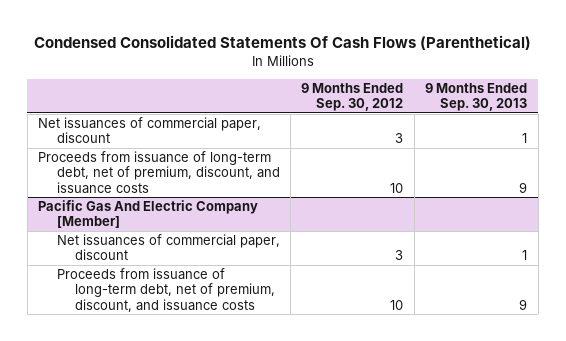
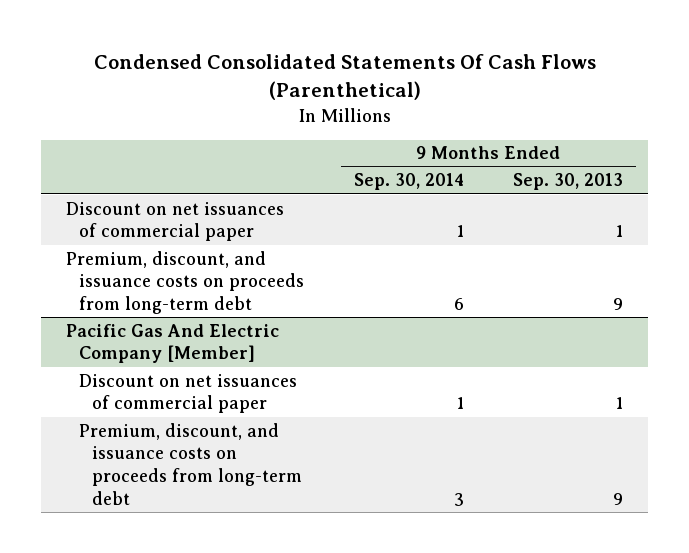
[301,82,404,112] 9 Months Ended Sep. 30, 2012 -> none
none -> [353,173,464,191] Sep. 30, 2014
[38,117,262,144] Net issuances of commercial paper, discount -> [66,201,285,242] Discount on net issuances of commercial paper
[38,151,280,194] Proceeds from issuance of long-term debt, net of premium, discount, and issuance costs -> [66,250,305,315] Premium, discount, and issuance costs on proceeds from long-term debt
[56,234,280,261] Net issuances of commercial paper, discount -> [79,373,298,414] Discount on net issuances of commercial paper
[56,268,275,312] Proceeds from issuance of long-term debt, net of premium, discount, and issuance costs -> [79,422,302,505] Premium, discount, and issuance costs on proceeds from long-term debt

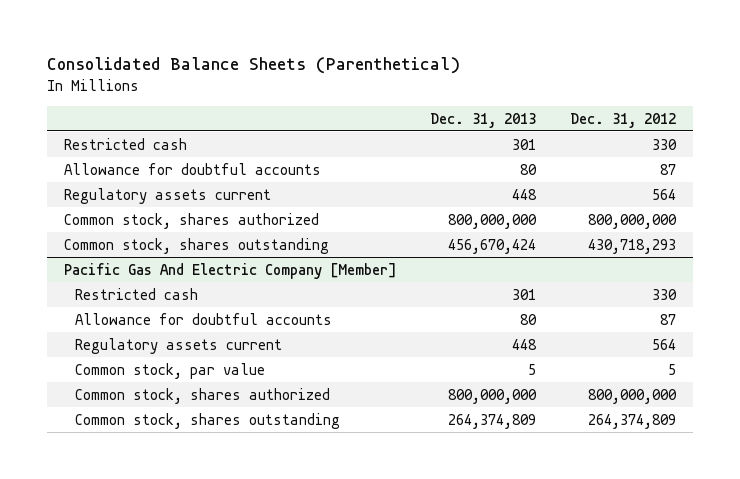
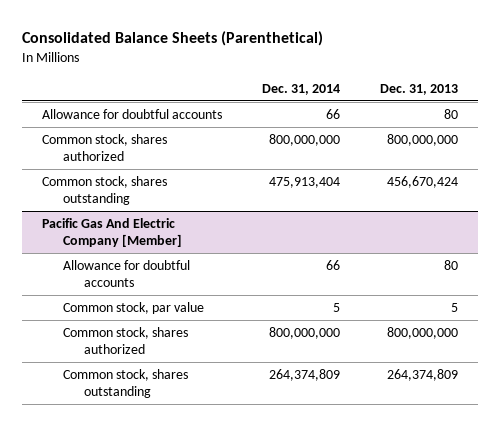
[570,112,677,128] Dec. 31, 2012 -> none
none -> [262,83,341,95] Dec. 31, 2014
[63,137,187,150] Restricted cash -> none
[63,187,271,204] Regulatory assets current -> none
[75,287,199,300] Restricted cash -> none
[75,337,283,354] Regulatory assets current -> none

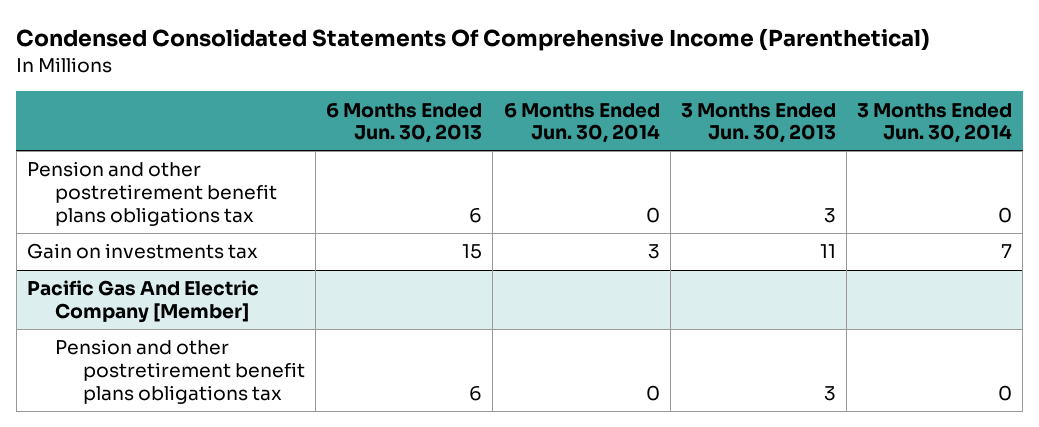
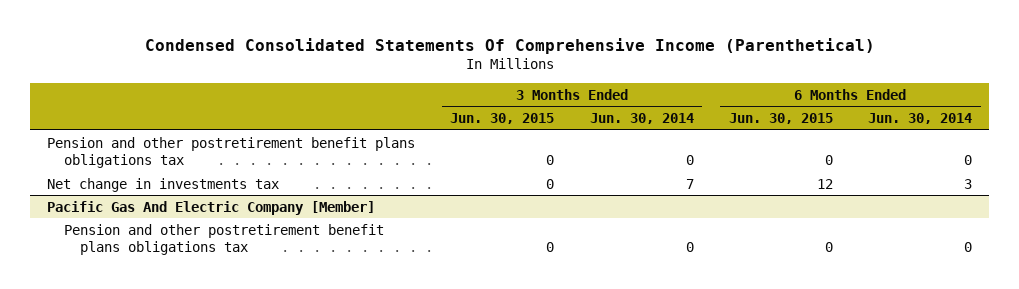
[326,102,483,144] 6 Months Ended Jun. 30, 2013 -> none
[680,102,836,144] 3 Months Ended Jun. 30, 2013 -> none
none -> [450,113,555,125] Jun. 30, 2015
none -> [728,113,833,125] Jun. 30, 2015
[26,243,258,260] Gain on investments tax -> [47,177,280,192] Net change in investments tax

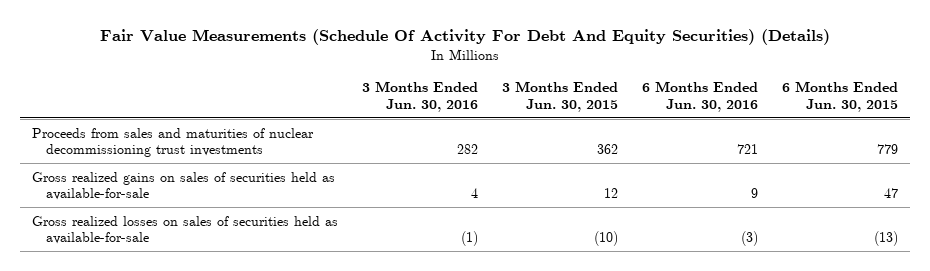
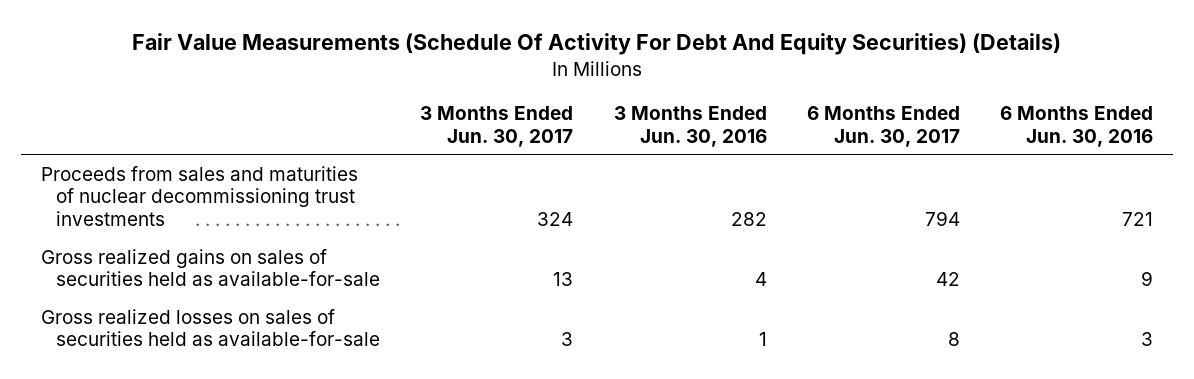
[501,81,618,112] 3 Months Ended Jun. 30, 2015 -> none
[782,81,899,112] 6 Months Ended Jun. 30, 2015 -> none
none -> [420,105,574,147] 3 Months Ended Jun. 30, 2017
none -> [806,105,960,147] 6 Months Ended Jun. 30, 2017
[460,231,478,247] (1) -> [758,332,767,347] 1
[740,231,758,247] (3) -> [1141,332,1154,347] 3

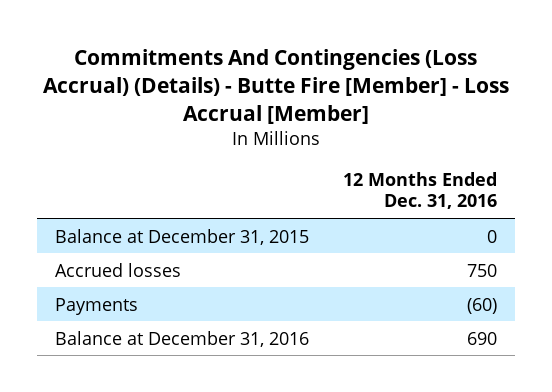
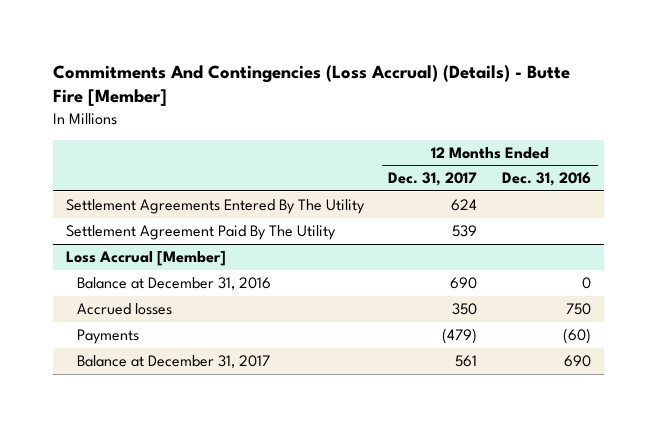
[43,49,510,124] Commitments And Contingencies (Loss Accrual) (Details) - Butte Fire [Member] - Loss Accrual [Member] -> [53,64,571,107] Commitments And Contingencies (Loss Accrual) (Details) - Butte Fire [Member]
none -> [388,172,478,187] Dec. 31, 2017
none -> [65,199,365,215] Settlement Agreements Entered By The Utility
none -> [65,225,336,241] Settlement Agreement Paid By The Utility
none -> [65,251,226,267] Loss Accrual [Member]
[54,228,309,245] Balance at December 31, 2015 -> [77,277,272,291] Balance at December 31, 2016
[54,330,309,347] Balance at December 31, 2016 -> [77,355,271,369] Balance at December 31, 2017

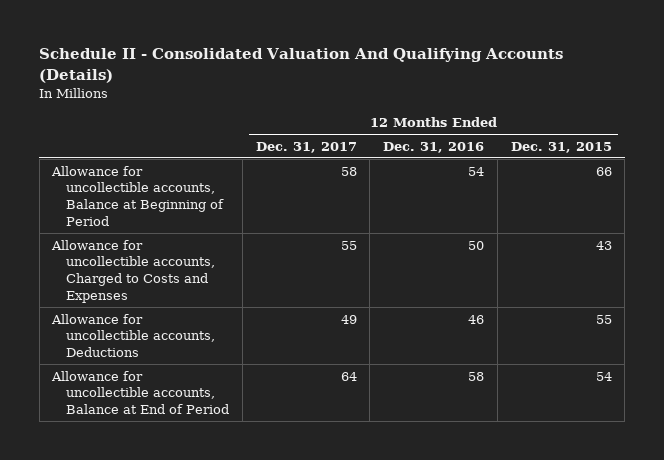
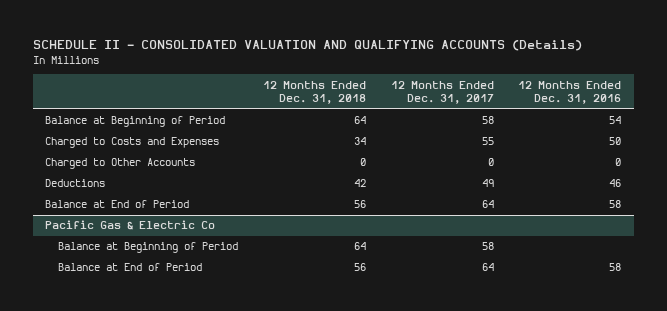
[39,48,564,83] Schedule II - Consolidated Valuation And Qualifying Accounts (Details) -> [33,40,583,52] SCHEDULE II - CONSOLIDATED VALUATION AND QUALIFYING ACCOUNTS (Details)
[510,141,612,153] Dec. 31, 2015 -> none
none -> [263,80,367,105] 12 Months Ended Dec. 31, 2018
[51,165,225,227] Allowance for uncollectible accounts, Balance at Beginning of Period -> [45,116,226,128] Balance at Beginning of Period
[51,239,216,304] Allowance for uncollectible accounts, Charged to Costs and Expenses -> [45,137,220,149] Charged to Costs and Expenses
none -> [45,158,196,170] Charged to Other Accounts
[51,313,216,358] Allowance for uncollectible accounts, Deductions -> [45,179,106,188] Deductions
[51,370,230,415] Allowance for uncollectible accounts, Balance at End of Period -> [45,200,190,209] Balance at End of Period
none -> [45,220,216,231] Pacific Gas & Electric Co
none -> [58,242,239,254] Balance at Beginning of Period
none -> [58,263,203,272] Balance at End of Period

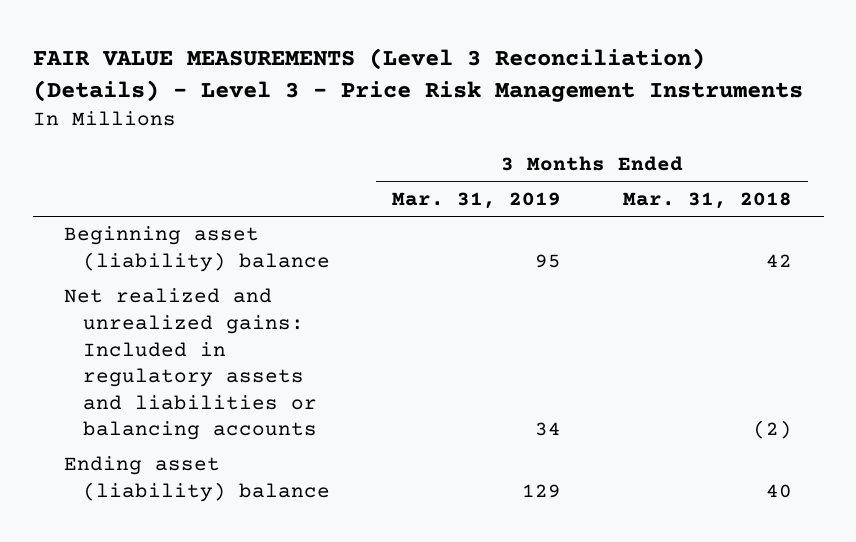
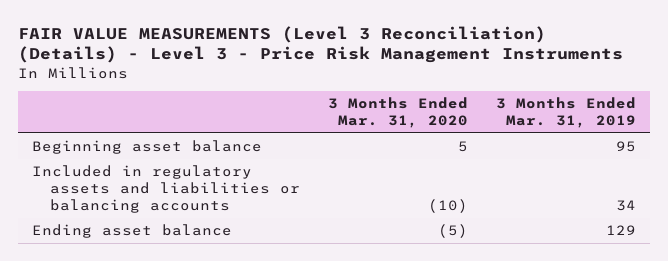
[623,191,793,209] Mar. 31, 2018 -> none
none -> [327,97,468,129] 3 Months Ended Mar. 31, 2020
[63,226,330,273] Beginning asset (liability) balance -> [31,139,262,154] Beginning asset balance
[63,288,317,441] Net realized and unrealized gains: Included in regulatory assets and liabilities or balancing accounts -> [31,164,300,214] Included in regulatory assets and liabilities or balancing accounts
[63,456,330,503] Ending asset (liability) balance -> [31,223,232,238] Ending asset balance

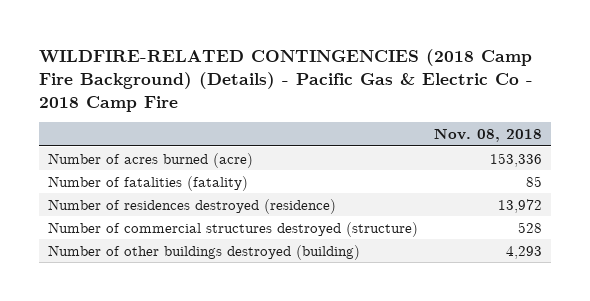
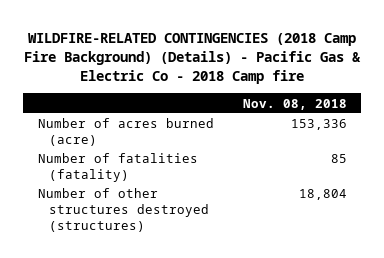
[39,49,534,112] WILDFIRE-RELATED CONTINGENCIES (2018 Camp Fire Background) (Details) - Pacific Gas & Electric Co - 2018 Camp Fire -> [24,32,362,85] WILDFIRE-RELATED CONTINGENCIES (2018 Camp Fire Background) (Details) - Pacific Gas & Electric Co - 2018 Camp fire
[47,198,336,214] Number of residences destroyed (residence) -> none
[47,221,418,237] Number of commercial structures destroyed (structure) -> none
[47,244,360,260] Number of other buildings destroyed (building) -> [37,188,210,232] Number of other structures destroyed (structures)
[506,245,543,259] 4,293 -> [298,189,347,201] 18,804

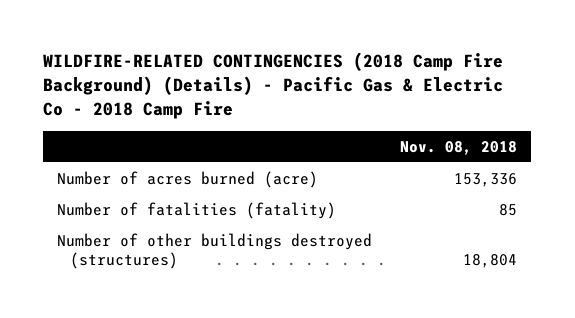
[24,32,362,85] WILDFIRE-RELATED CONTINGENCIES (2018 Camp Fire Background) (Details) - Pacific Gas & Electric Co - 2018 Camp fire -> [43,52,504,120] WILDFIRE-RELATED CONTINGENCIES (2018 Camp Fire Background) (Details) - Pacific Gas & Electric Co - 2018 Camp Fire
[37,188,210,232] Number of other structures destroyed (structures) -> [57,232,373,270] Number of other buildings destroyed (structures)

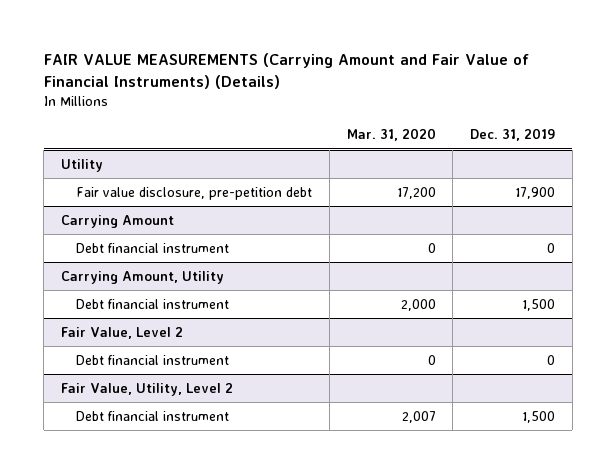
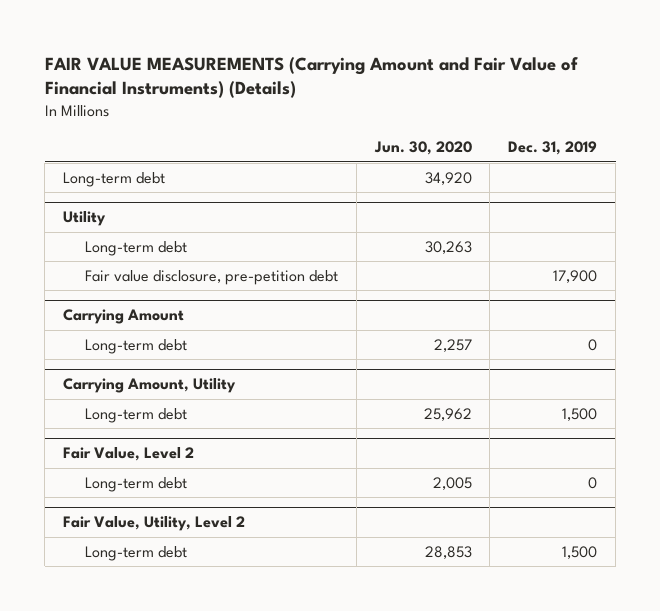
[346,128,436,142] Mar. 31, 2020 -> none
none -> [373,141,472,156] Jun. 30, 2020
none -> [62,171,165,187] Long-term debt
none -> [84,240,187,256] Long-term debt
[76,242,230,253] Debt financial instrument -> [84,338,187,354] Long-term debt
[76,298,230,309] Debt financial instrument -> [84,407,187,423] Long-term debt
[76,354,230,365] Debt financial instrument -> [84,476,187,492] Long-term debt
[76,410,230,421] Debt financial instrument -> [84,545,187,561] Long-term debt

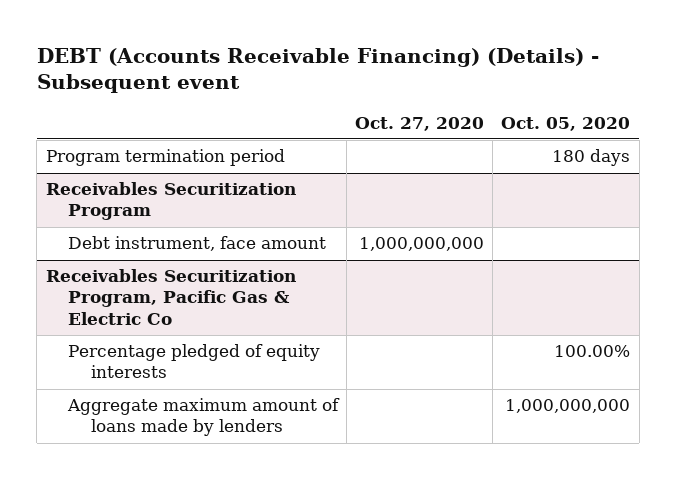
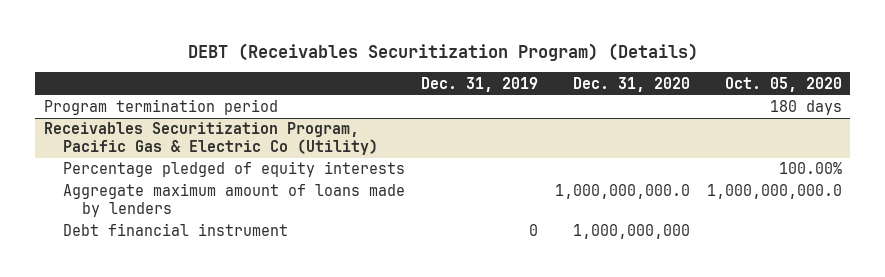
[36,48,599,94] DEBT (Accounts Receivable Financing) (Details) - Subsequent event -> [187,42,698,61] DEBT (Receivables Securitization Program) (Details)
[355,116,485,131] Oct. 27, 2020 -> none
none -> [421,76,539,92] Dec. 31, 2019
none -> [572,76,690,92] Dec. 31, 2020
[45,182,296,221] Receivables Securitization Program -> none
[68,236,327,252] Debt instrument, face amount -> none
[45,269,296,325] Receivables Securitization Program, Pacific Gas & Electric Co -> [43,122,378,155] Receivables Securitization Program, Pacific Gas & Electric Co (Utility)
[505,399,631,414] 1,000,000,000 -> [706,184,842,200] 1,000,000,000.0
none -> [62,223,288,237] Debt financial instrument

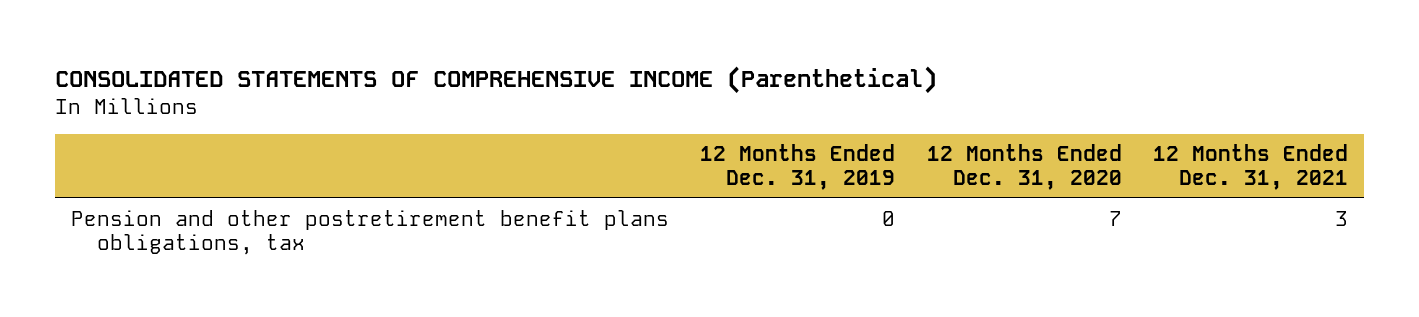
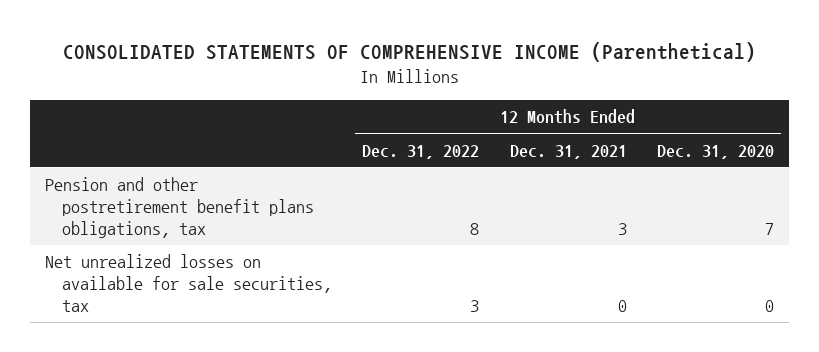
[700,144,896,191] 12 Months Ended Dec. 31, 2019 -> none
none -> [362,144,480,159] Dec. 31, 2022
none -> [45,254,333,312] Net unrealized losses on available for sale securities, tax

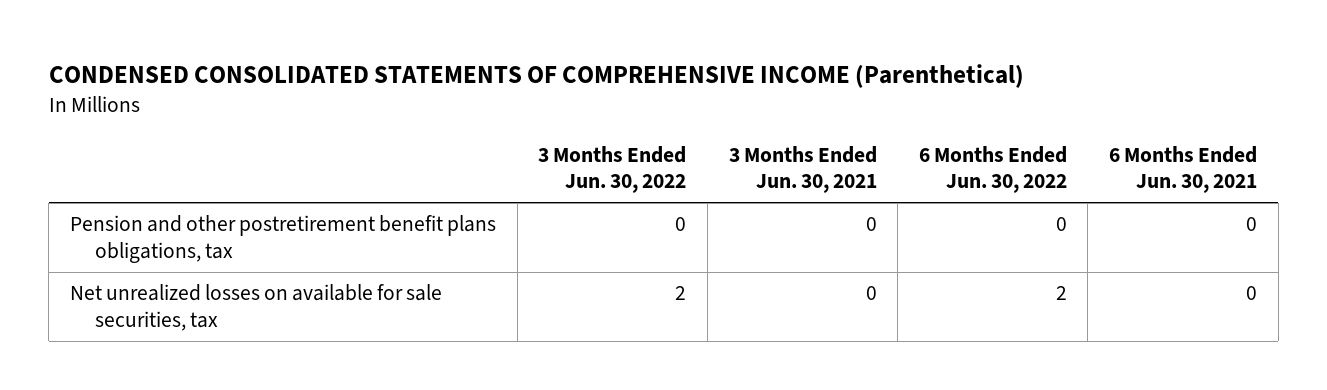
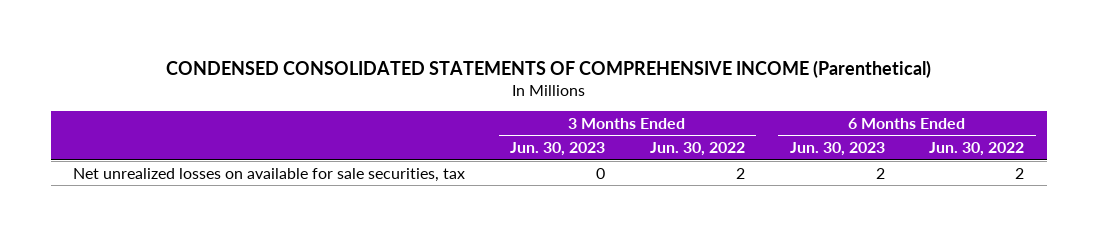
[728,145,877,194] 3 Months Ended Jun. 30, 2021 -> none
[1109,145,1258,194] 6 Months Ended Jun. 30, 2021 -> none
none -> [509,142,605,157] Jun. 30, 2023
none -> [789,142,885,157] Jun. 30, 2023
[70,215,497,263] Pension and other postretirement benefit plans obligations, tax -> none

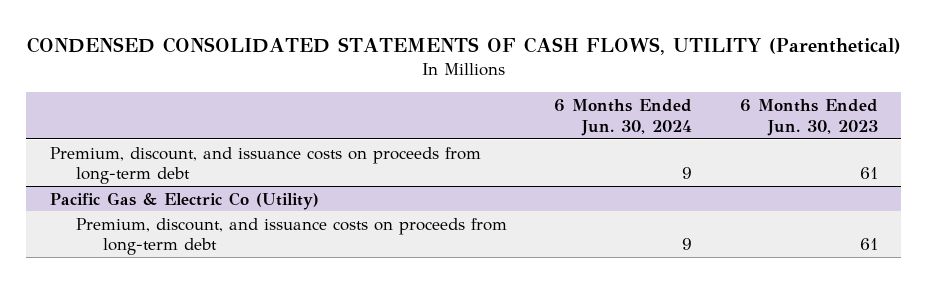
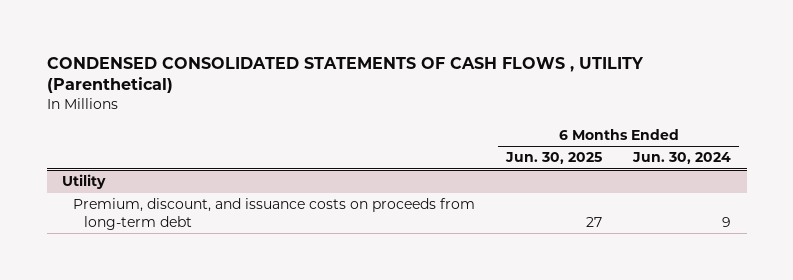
[26,37,901,56] CONDENSED CONSOLIDATED STATEMENTS OF CASH FLOWS, UTILITY (Parenthetical) -> [46,56,644,94] CONDENSED CONSOLIDATED STATEMENTS OF CASH FLOWS , UTILITY (Parenthetical)
[739,98,878,136] 6 Months Ended Jun. 30, 2023 -> none
none -> [505,152,603,165] Jun. 30, 2025
[49,146,481,185] Premium, discount, and issuance costs on proceeds from long-term debt -> none
[49,191,319,210] Pacific Gas & Electric Co (Utility) -> [62,174,107,190] Utility

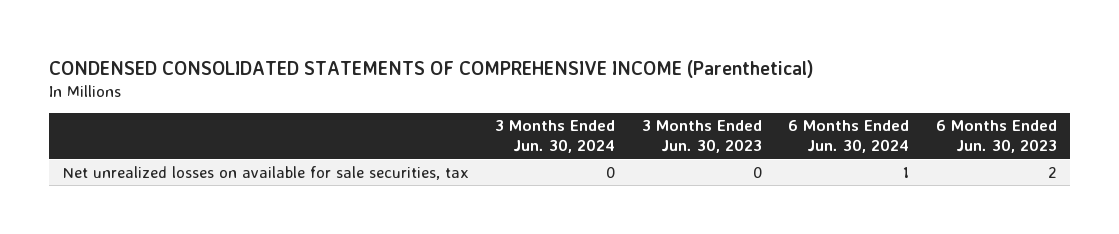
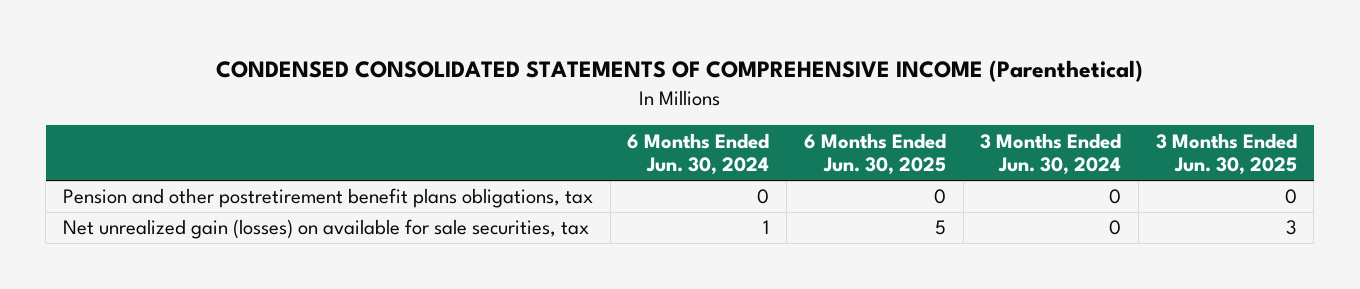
[641,120,762,154] 3 Months Ended Jun. 30, 2023 -> none
[935,120,1057,154] 6 Months Ended Jun. 30, 2023 -> none
none -> [803,132,946,176] 6 Months Ended Jun. 30, 2025
none -> [1155,132,1297,176] 3 Months Ended Jun. 30, 2025
none -> [62,188,593,209] Pension and other postretirement benefit plans obligations, tax
[62,166,469,181] Net unrealized losses on available for sale securities, tax -> [62,219,589,240] Net unrealized gain (losses) on available for sale securities, tax

